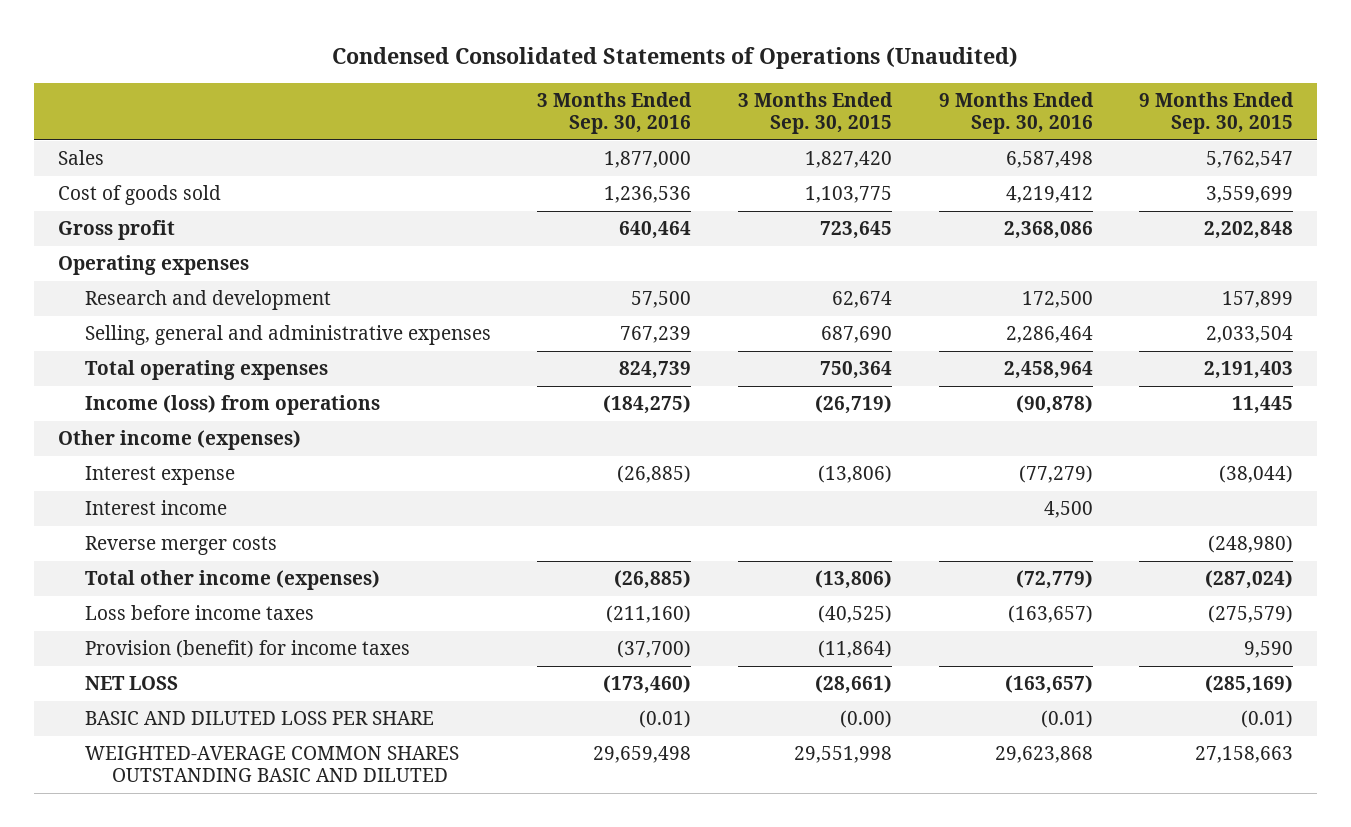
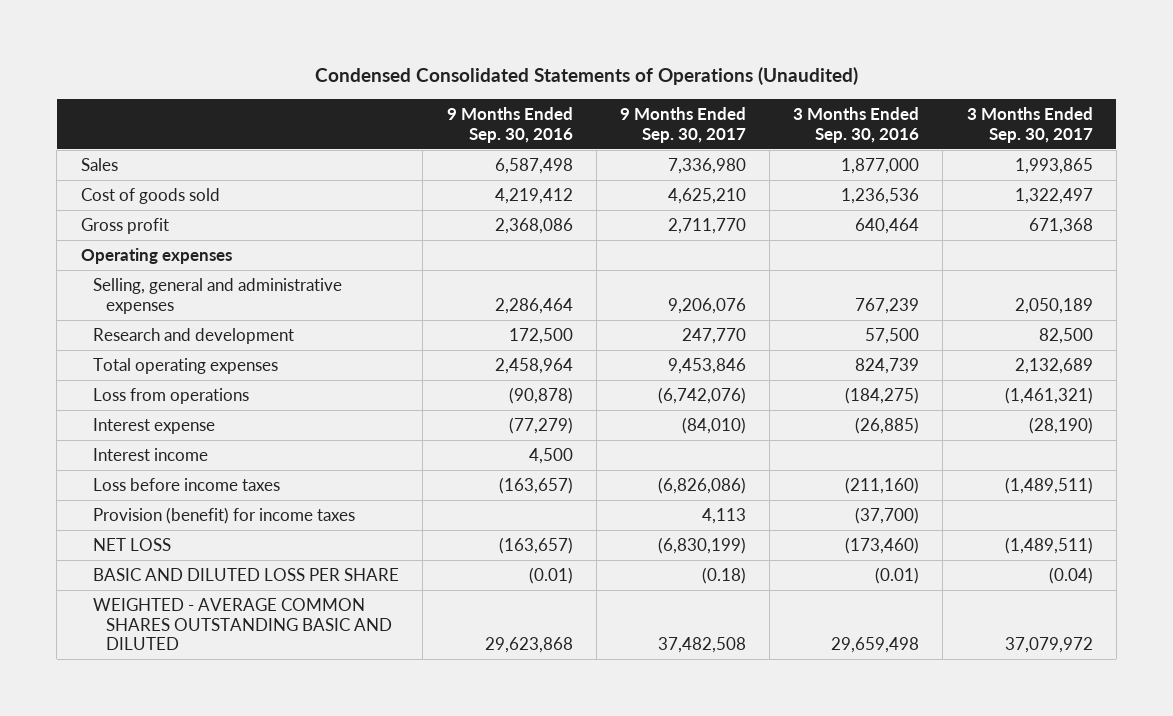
[738,91,894,135] 3 Months Ended Sep. 30, 2015 -> none
[1139,91,1295,135] 9 Months Ended Sep. 30, 2015 -> none
none -> [619,106,746,143] 9 Months Ended Sep. 30, 2017
none -> [966,106,1093,143] 3 Months Ended Sep. 30, 2017
[84,290,331,311] Research and development -> [93,327,295,344] Research and development
[57,430,301,451] Other income (expenses) -> none
[84,395,380,416] Income (loss) from operations -> [93,387,250,404] Loss from operations
[84,536,277,556] Reverse merger costs -> none
[84,570,380,591] Total other income (expenses) -> none
[84,746,459,783] WEIGHTED-AVERAGE COMMON SHARES OUTSTANDING BASIC AND DILUTED -> [93,597,392,651] WEIGHTED - AVERAGE COMMON SHARES OUTSTANDING BASIC AND DILUTED

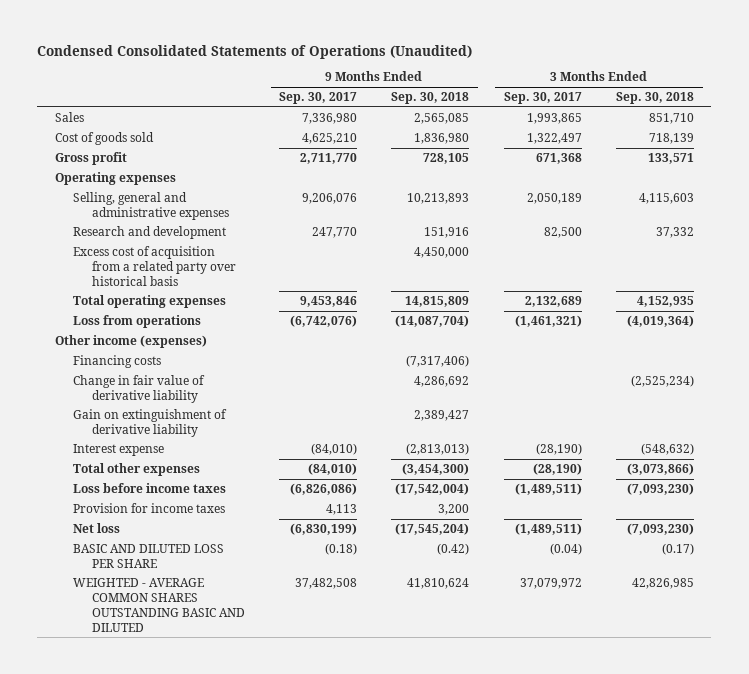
[446,106,573,143] 9 Months Ended Sep. 30, 2016 -> none
[793,106,920,143] 3 Months Ended Sep. 30, 2016 -> none
none -> [391,92,470,105] Sep. 30, 2018
none -> [616,92,695,105] Sep. 30, 2018
none -> [73,246,236,286] Excess cost of acquisition from a related party over historical basis
none -> [54,335,207,349] Other income (expenses)
none -> [73,355,162,369] Financing costs
none -> [73,375,206,403] Change in fair value of derivative liability
none -> [73,409,228,437] Gain on extinguishment of derivative liability
[93,447,209,461] Interest income -> none
none -> [73,463,201,477] Total other expenses
[93,506,356,524] Provision (benefit) for income taxes -> [73,503,226,514] Provision for income taxes
[93,537,172,551] NET LOSS -> [73,523,121,534] Net loss

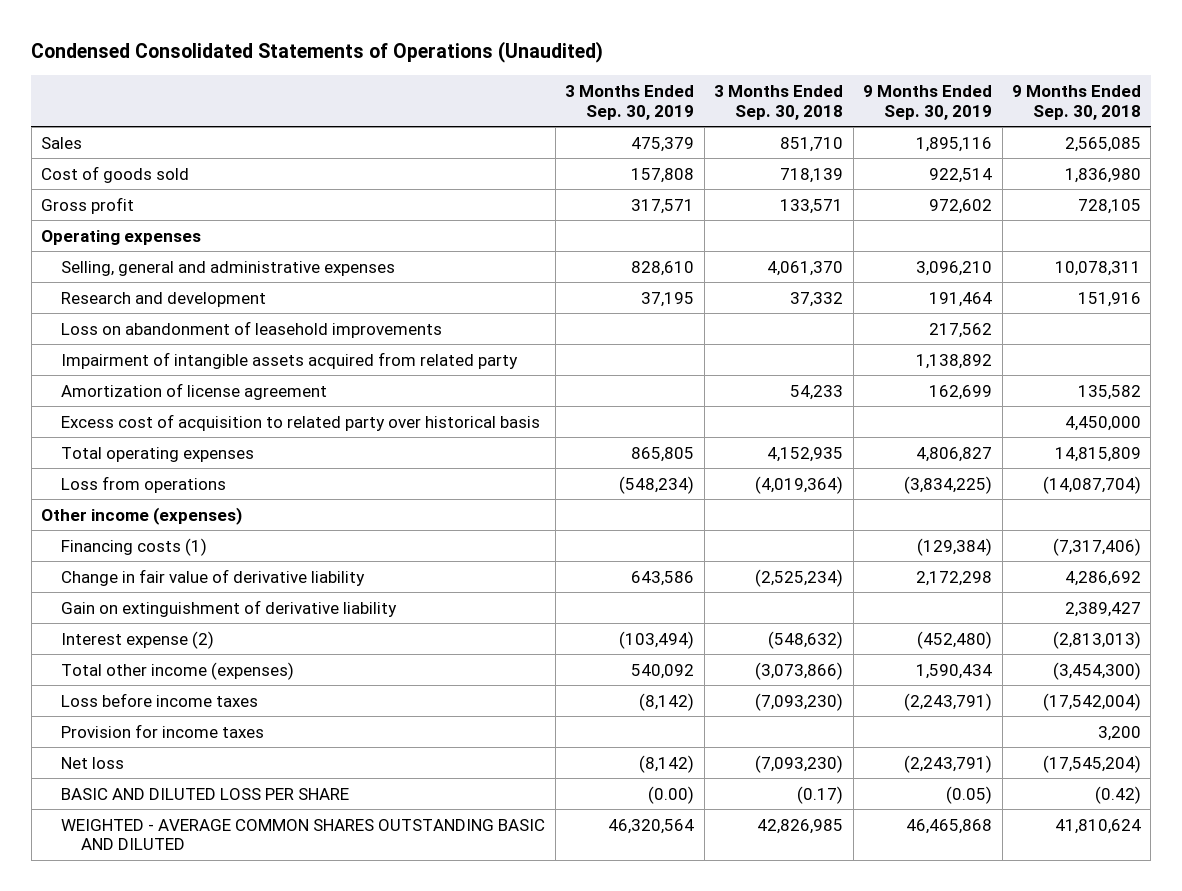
[279,92,358,105] Sep. 30, 2017 -> none
[503,92,582,105] Sep. 30, 2017 -> none
none -> [565,84,695,120] 3 Months Ended Sep. 30, 2019
none -> [863,84,993,120] 9 Months Ended Sep. 30, 2019
[407,193,470,205] 10,213,893 -> [1055,260,1142,276] 10,078,311
[639,193,695,205] 4,115,603 -> [767,260,844,276] 4,061,370
none -> [61,320,443,338] Loss on abandonment of leasehold improvements
none -> [61,351,519,369] Impairment of intangible assets acquired from related party
none -> [61,382,328,400] Amortization of license agreement
[73,246,236,286] Excess cost of acquisition from a related party over historical basis -> [61,413,541,431] Excess cost of acquisition to related party over historical basis
[73,355,162,369] Financing costs -> [61,537,208,556] Financing costs (1)
[73,444,165,457] Interest expense -> [61,630,215,649] Interest expense (2)
[73,463,201,477] Total other expenses -> [61,661,295,680] Total other income (expenses)

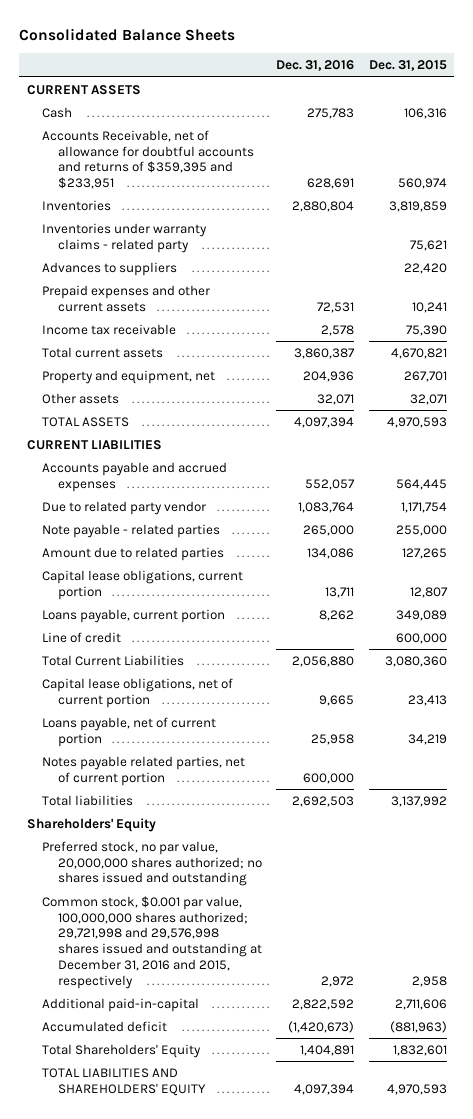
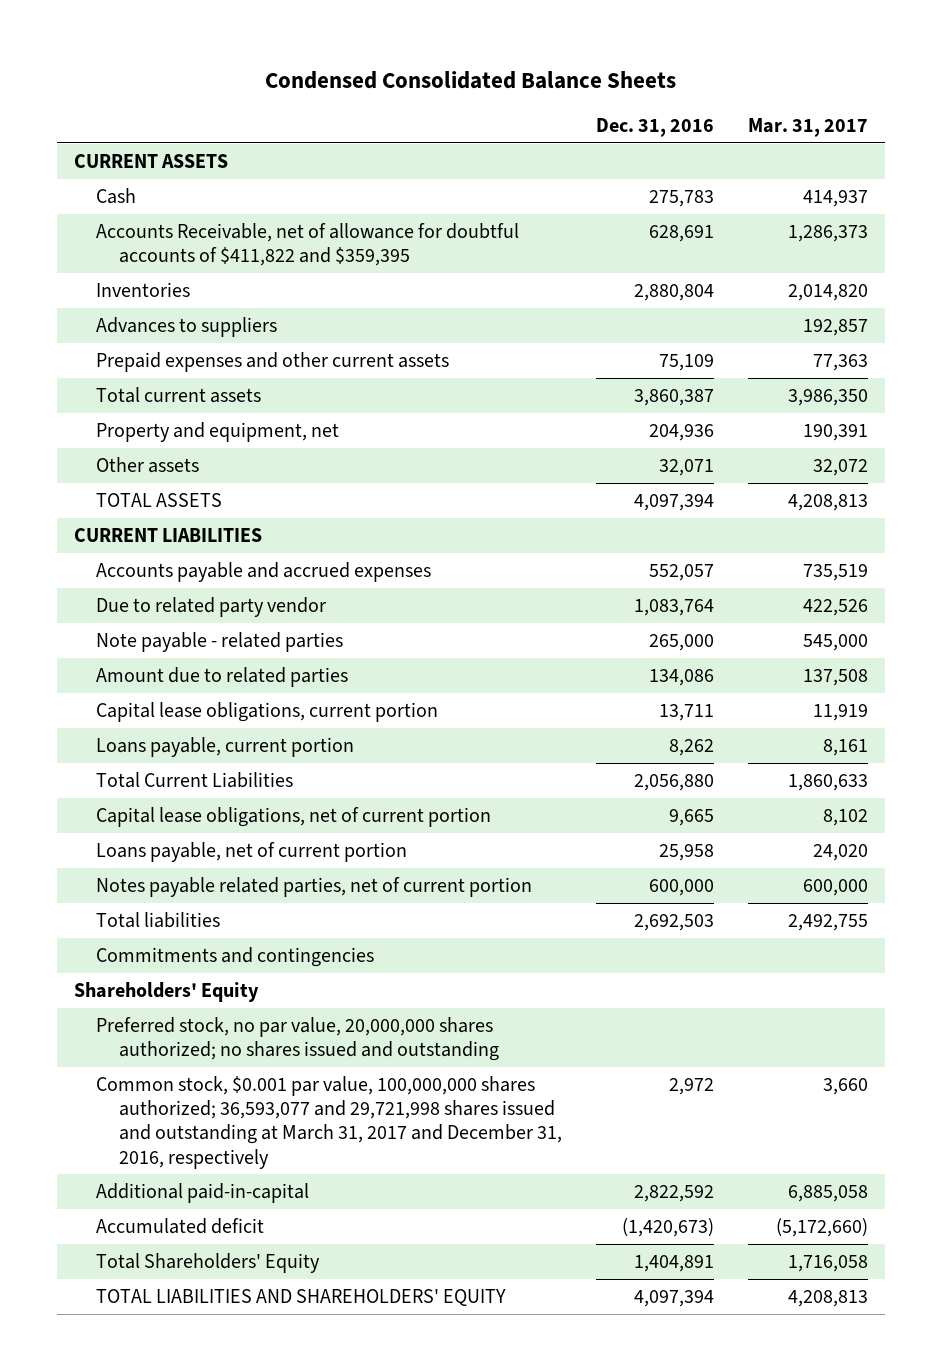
[19,28,236,42] Consolidated Balance Sheets -> [264,70,676,89] Condensed Consolidated Balance Sheets
[368,60,447,72] Dec. 31, 2015 -> none
none -> [747,117,868,137] Mar. 31, 2017
[42,129,254,190] Accounts Receivable, net of allowance for doubtful accounts and returns of $359,395 and $233,951 -> [96,223,520,267] Accounts Receivable, net of allowance for doubtful accounts of $411,822 and $359,395
[42,222,208,253] Inventories under warranty claims - related party -> none
[42,323,177,335] Income tax receivable -> none
[317,301,355,313] 72,531 -> [658,354,714,372] 75,109
[42,631,122,643] Line of credit -> none
none -> [96,947,375,968] Commitments and contingencies
[42,895,262,989] Common stock, $0.001 par value, 100,000,000 shares authorized; 29,721,998 and 29,576,998 shares issued and outstanding at December 31, 2016 and 2015, respectively -> [96,1076,562,1169] Common stock, $0.001 par value, 100,000,000 shares authorized; 36,593,077 and 29,721,998 shares issued and outstanding at March 31, 2017 and December 31, 2016, respectively

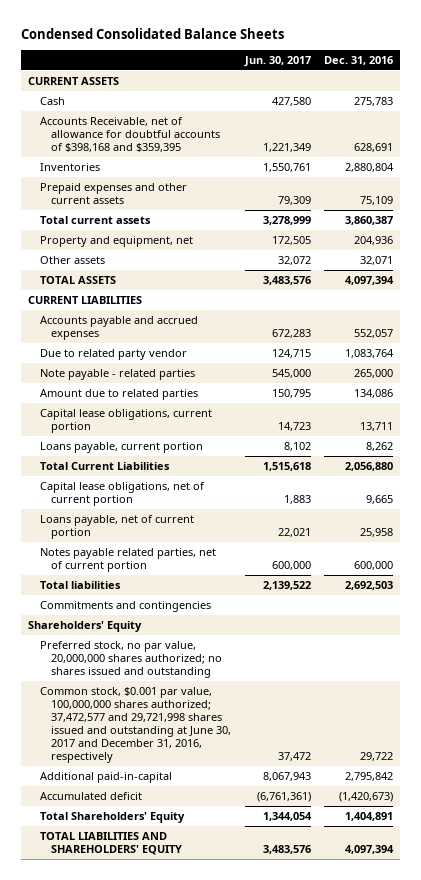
[747,117,868,137] Mar. 31, 2017 -> none
none -> [243,55,311,67] Jun. 30, 2017
[96,223,520,267] Accounts Receivable, net of allowance for doubtful accounts of $411,822 and $359,395 -> [39,116,221,153] Accounts Receivable, net of allowance for doubtful accounts of $398,168 and $359,395
[96,317,278,338] Advances to suppliers -> none
[96,1076,562,1169] Common stock, $0.001 par value, 100,000,000 shares authorized; 36,593,077 and 29,721,998 shares issued and outstanding at March 31, 2017 and December 31, 2016, respectively -> [39,686,232,764] Common stock, $0.001 par value, 100,000,000 shares authorized; 37,472,577 and 29,721,998 shares issued and outstanding at June 30, 2017 and December 31, 2016, respectively
[668,1078,714,1096] 2,972 -> [359,752,393,762] 29,722
[633,1185,714,1203] 2,822,592 -> [344,771,393,781] 2,795,842

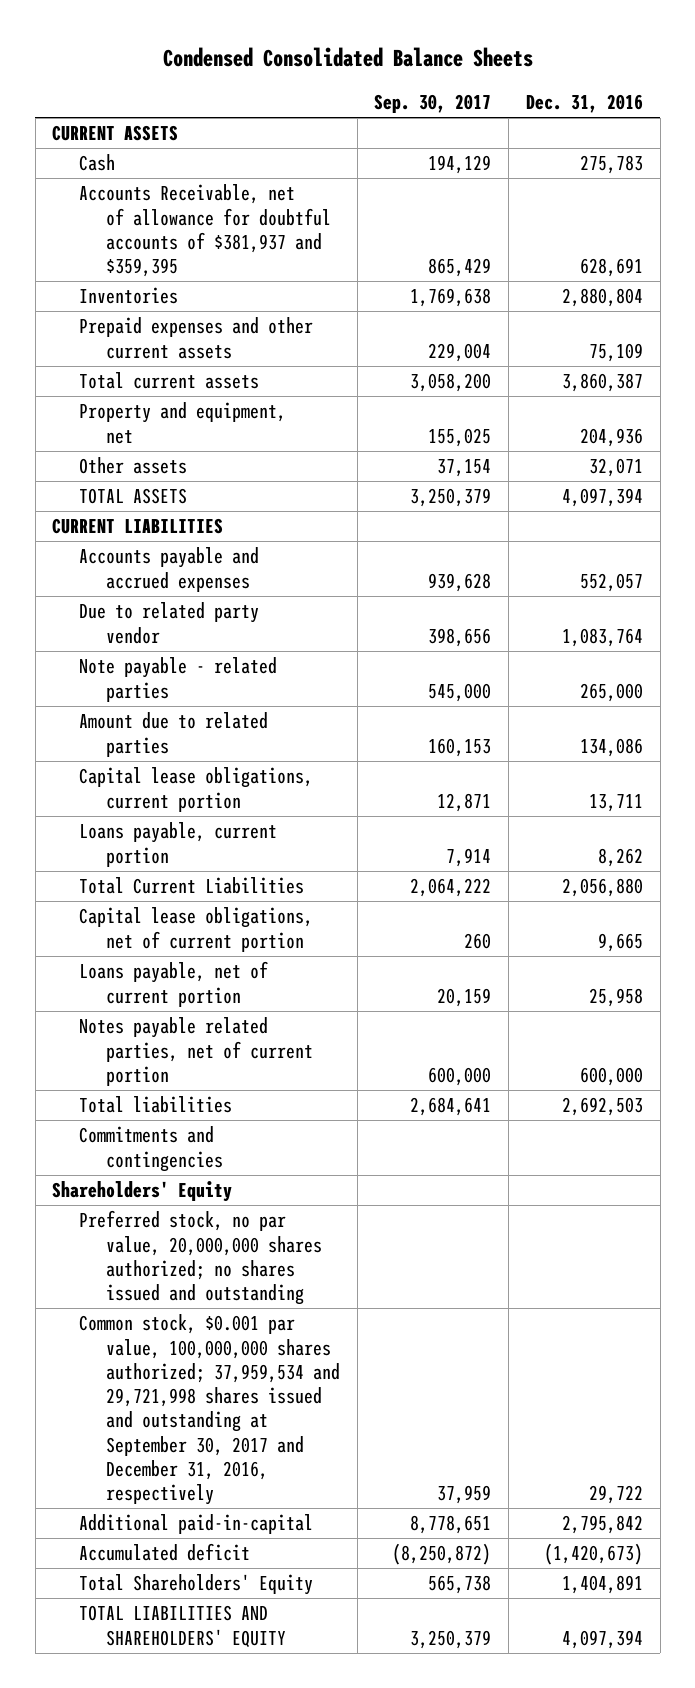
[243,55,311,67] Jun. 30, 2017 -> none
none -> [374,93,492,113] Sep. 30, 2017
[39,116,221,153] Accounts Receivable, net of allowance for doubtful accounts of $398,168 and $359,395 -> [79,184,332,278] Accounts Receivable, net of allowance for doubtful accounts of $381,937 and $359,395
[39,686,232,764] Common stock, $0.001 par value, 100,000,000 shares authorized; 37,472,577 and 29,721,998 shares issued and outstanding at June 30, 2017 and December 31, 2016, respectively -> [79,1314,341,1506] Common stock, $0.001 par value, 100,000,000 shares authorized; 37,959,534 and 29,721,998 shares issued and outstanding at September 30, 2017 and December 31, 2016, respectively

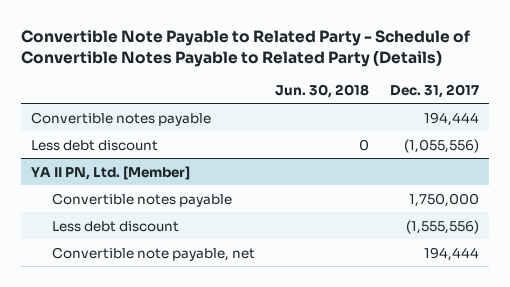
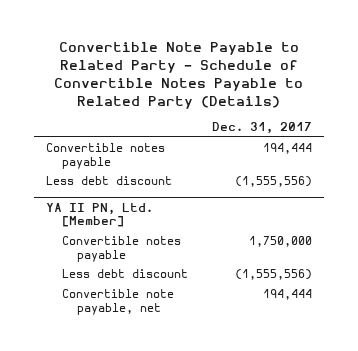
[275,83,370,98] Jun. 30, 2018 -> none
[403,138,479,153] (1,055,556) -> [234,176,312,188] (1,555,556)

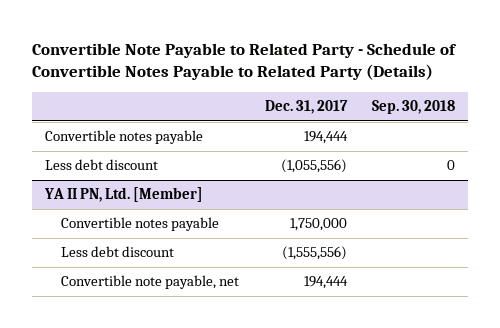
none -> [372,100,456,115] Sep. 30, 2018
[234,176,312,188] (1,555,556) -> [280,159,347,174] (1,055,556)

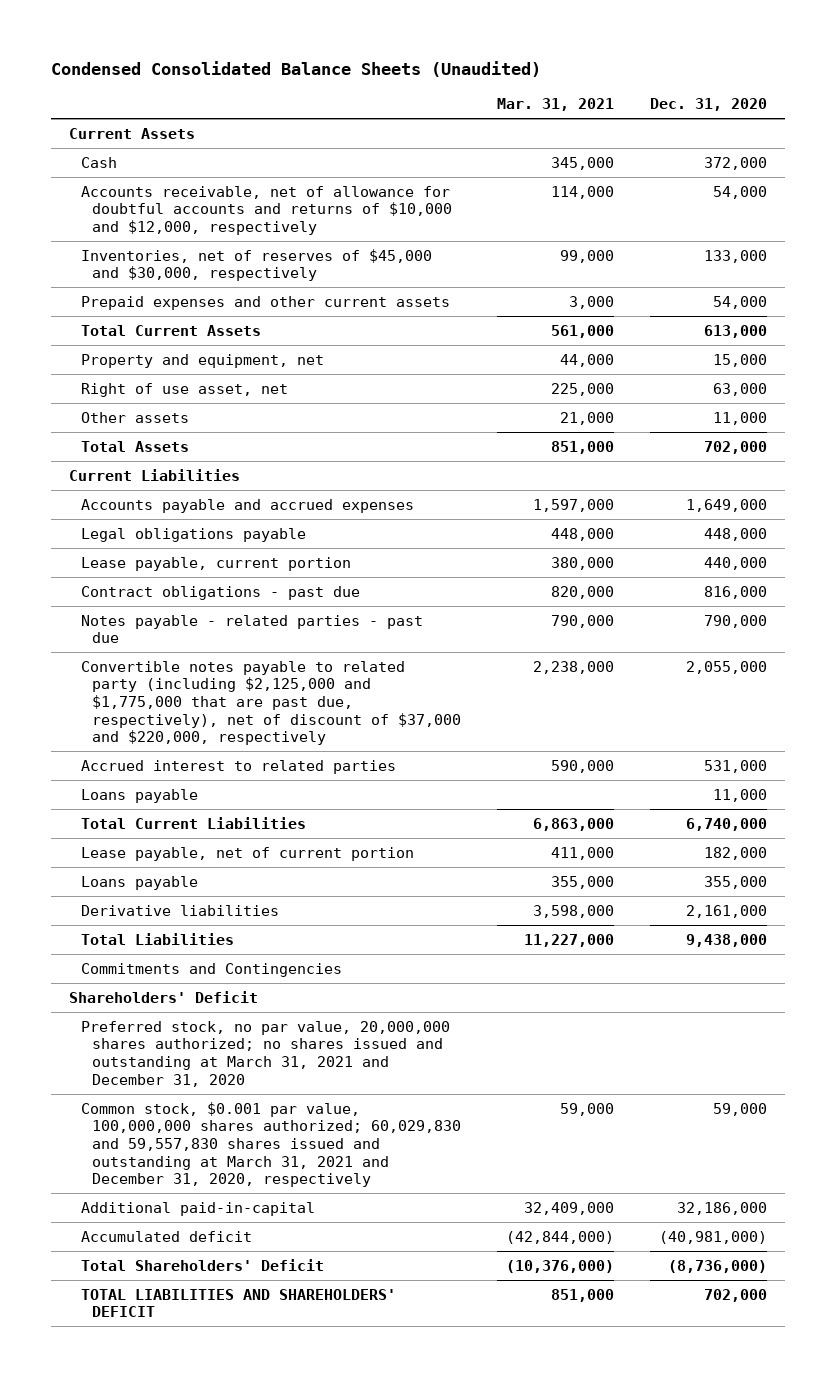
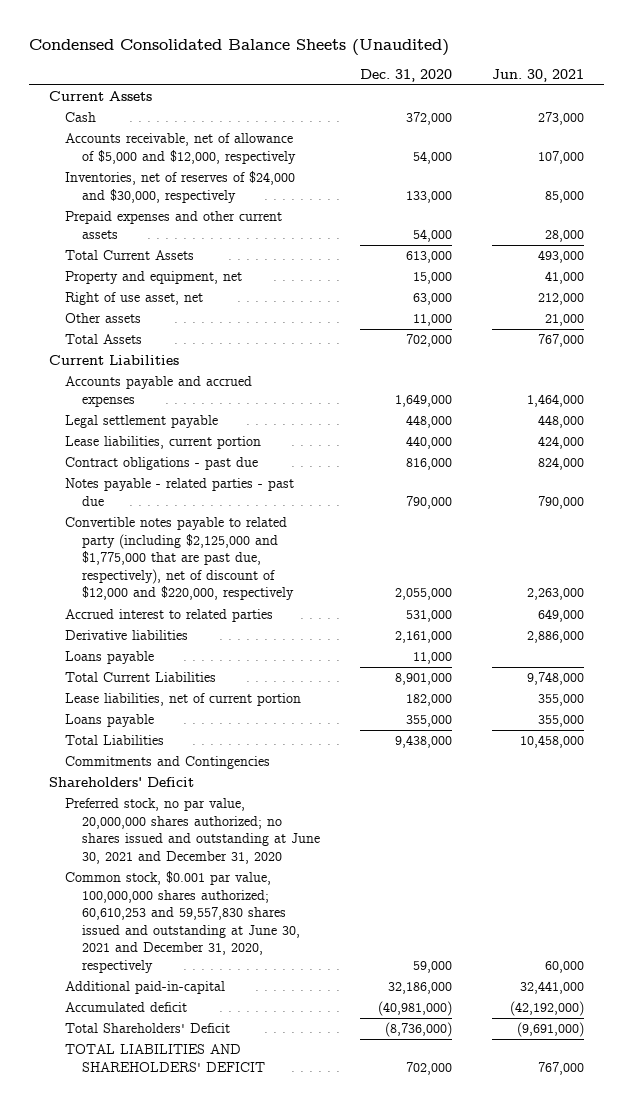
[496,98,614,112] Mar. 31, 2021 -> none
none -> [492,68,585,82] Jun. 30, 2021
[80,185,452,236] Accounts receivable, net of allowance for doubtful accounts and returns of $10,000 and $12,000, respectively -> [65,133,296,164] Accounts receivable, net of allowance of $5,000 and $12,000, respectively
[80,248,432,282] Inventories, net of reserves of $45,000 and $30,000, respectively -> [65,171,296,203] Inventories, net of reserves of $24,000 and $30,000, respectively
[80,527,306,542] Legal obligations payable -> [65,415,219,429] Legal settlement payable
[80,556,351,571] Lease payable, current portion -> [65,436,262,450] Lease liabilities, current portion
[80,660,461,746] Convertible notes payable to related party (including $2,125,000 and $1,775,000 that are past due, respectively), net of discount of $37,000 and $220,000, respectively -> [65,517,294,601] Convertible notes payable to related party (including $2,125,000 and $1,775,000 that are past due, respectively), net of discount of $12,000 and $220,000, respectively
[80,904,279,916] Derivative liabilities -> [65,630,189,641] Derivative liabilities
[685,817,767,831] 6,740,000 -> [395,673,453,686] 8,901,000
[80,846,414,861] Lease payable, net of current portion -> [65,693,302,707] Lease liabilities, net of current portion
[80,1020,450,1087] Preferred stock, no par value, 20,000,000 shares authorized; no shares issued and outstanding at March 31, 2021 and December 31, 2020 -> [65,798,320,864] Preferred stock, no par value, 20,000,000 shares authorized; no shares issued and outstanding at June 30, 2021 and December 31, 2020
[80,1101,461,1188] Common stock, $0.001 par value, 100,000,000 shares authorized; 60,029,830 and 59,557,830 shares issued and outstanding at March 31, 2021 and December 31, 2020, respectively -> [65,871,300,973] Common stock, $0.001 par value, 100,000,000 shares authorized; 60,610,253 and 59,557,830 shares issued and outstanding at June 30, 2021 and December 31, 2020, respectively

